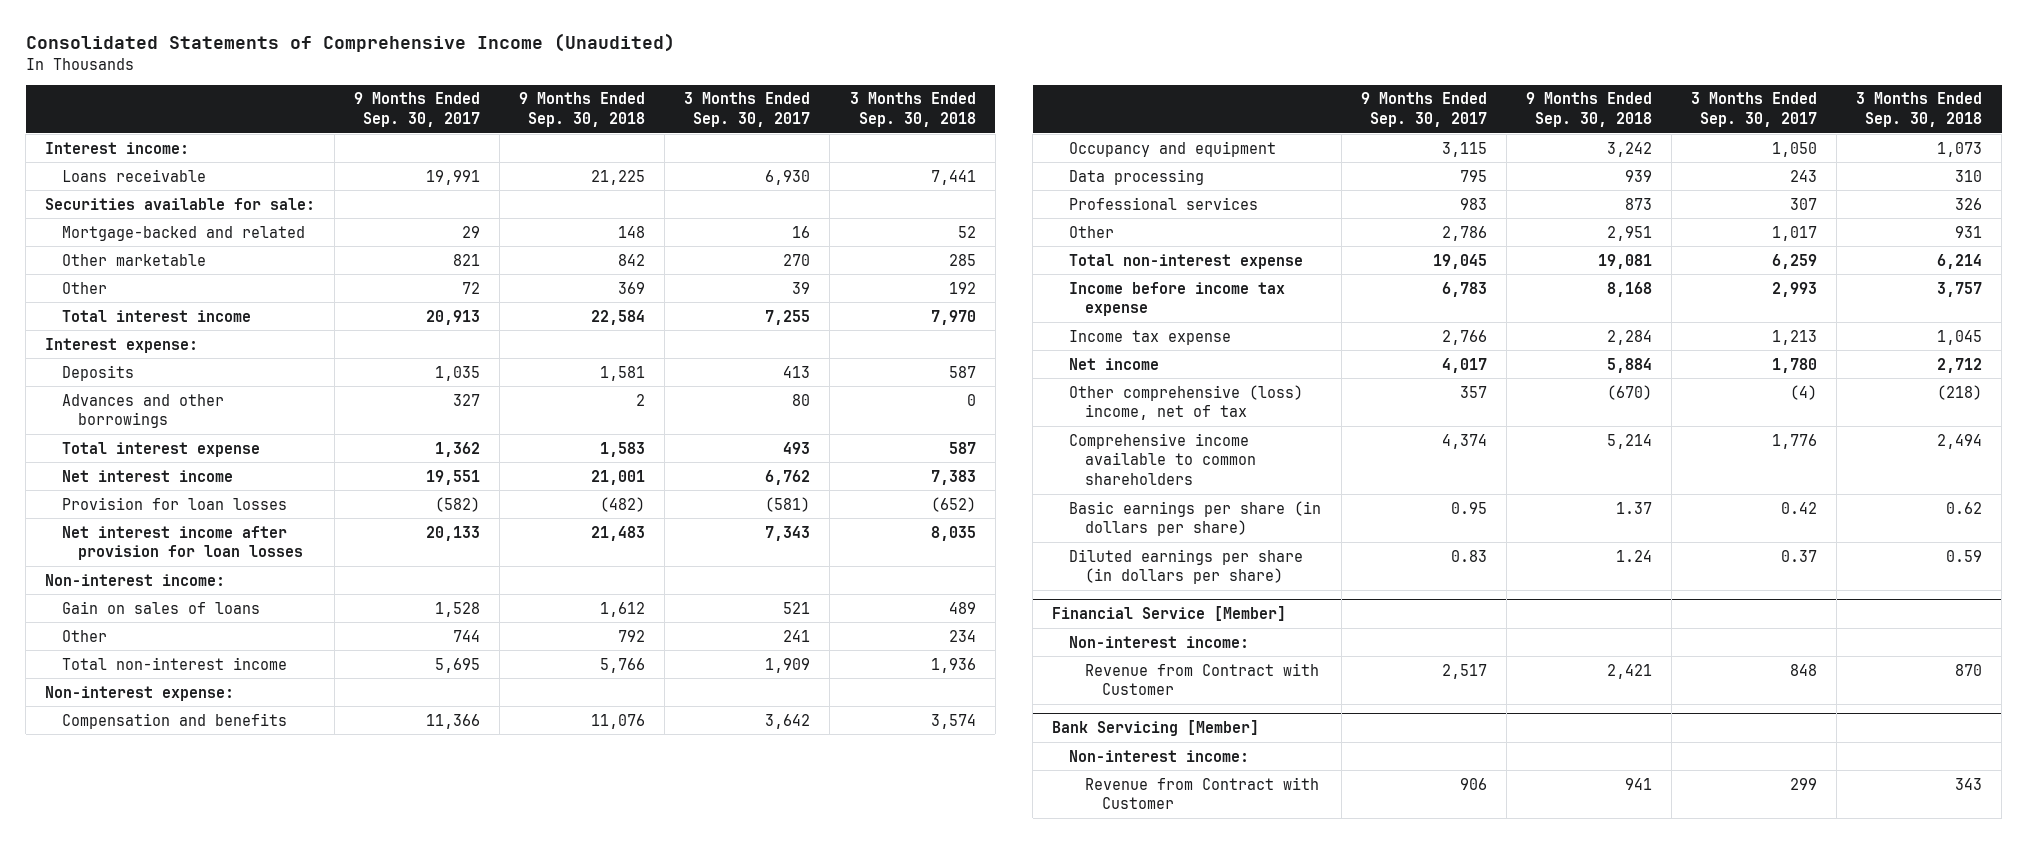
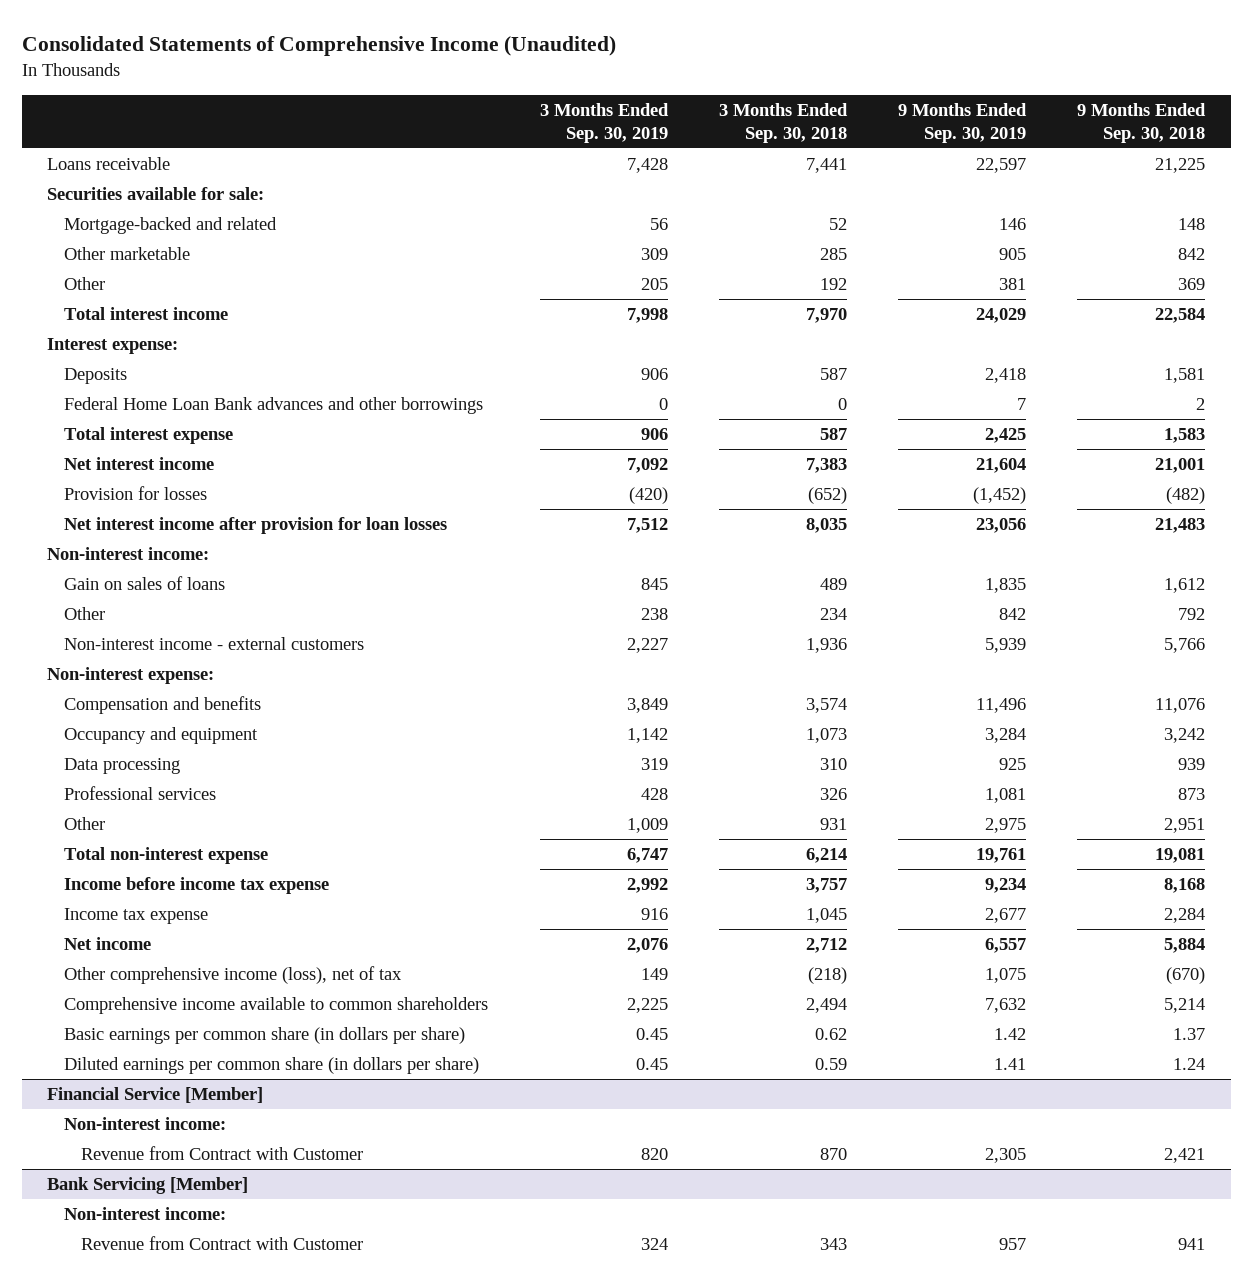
[354,92,481,127] 9 Months Ended Sep. 30, 2017 -> none
[684,92,811,127] 3 Months Ended Sep. 30, 2017 -> none
none -> [539,102,669,143] 3 Months Ended Sep. 30, 2019
none -> [898,102,1028,143] 9 Months Ended Sep. 30, 2019
[45,141,190,154] Interest income: -> none
[61,393,224,429] Advances and other borrowings -> [64,397,484,415] Federal Home Loan Bank advances and other borrowings
[61,496,287,510] Provision for loan losses -> [64,486,208,501] Provision for losses
[61,656,287,670] Total non-interest income -> [64,637,365,651] Non-interest income - external customers
[1068,384,1303,421] Other comprehensive (loss) income, net of tax -> [64,966,403,985] Other comprehensive income (loss), net of tax
[1068,500,1321,537] Basic earnings per share (in dollars per share) -> [64,1027,466,1045] Basic earnings per common share (in dollars per share)
[1068,548,1303,585] Diluted earnings per share (in dollars per share) -> [64,1057,480,1075] Diluted earnings per common share (in dollars per share)

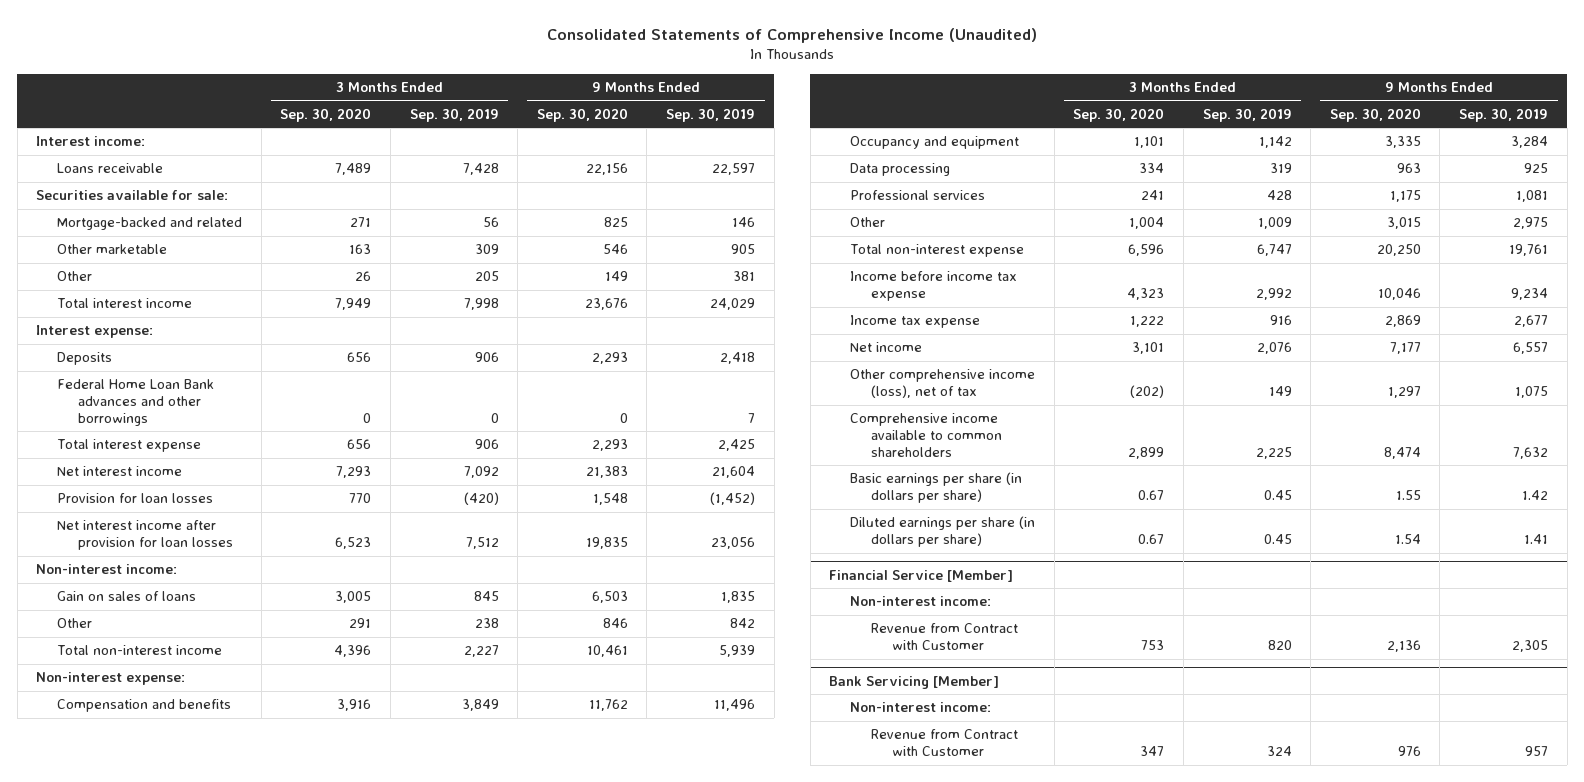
[718,102,848,143] 3 Months Ended Sep. 30, 2018 -> none
[1077,102,1207,143] 9 Months Ended Sep. 30, 2018 -> none
none -> [280,107,372,122] Sep. 30, 2020
none -> [536,107,628,122] Sep. 30, 2020
none -> [36,136,146,147] Interest income:
[64,486,208,501] Provision for losses -> [57,493,214,504] Provision for loan losses
[64,637,365,651] Non-interest income - external customers -> [57,645,223,656] Total non-interest income
[64,1027,466,1045] Basic earnings per common share (in dollars per share) -> [850,472,1023,504] Basic earnings per share (in dollars per share)
[64,1057,480,1075] Diluted earnings per common share (in dollars per share) -> [850,516,1036,548] Diluted earnings per share (in dollars per share)

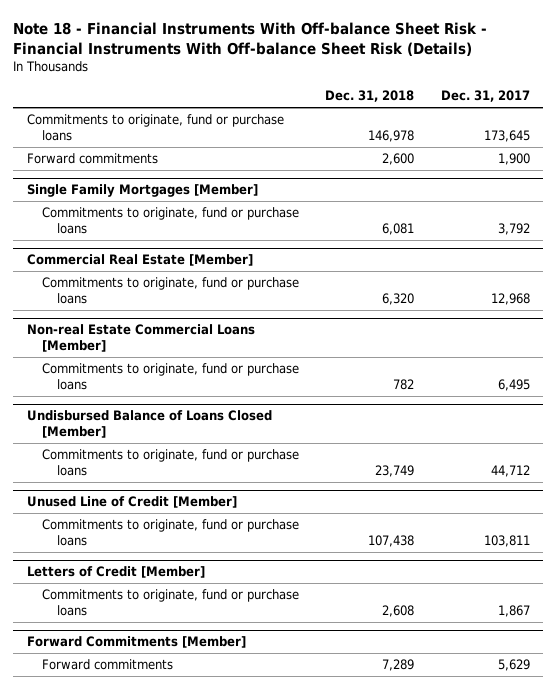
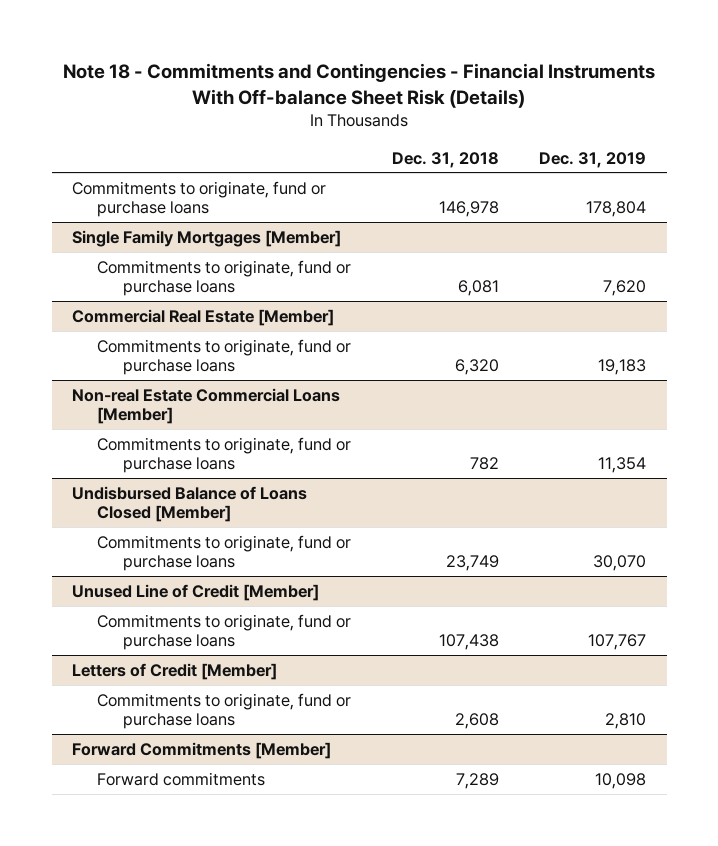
[13,21,488,56] Note 18 - Financial Instruments With Off-balance Sheet Risk - Financial Instruments With Off-balance Sheet Risk (Details) -> [63,62,656,108] Note 18 - Commitments and Contingencies - Financial Instruments With Off-balance Sheet Risk (Details)
[440,90,530,103] Dec. 31, 2017 -> none
none -> [539,151,647,168] Dec. 31, 2019
[26,153,158,165] Forward commitments -> none

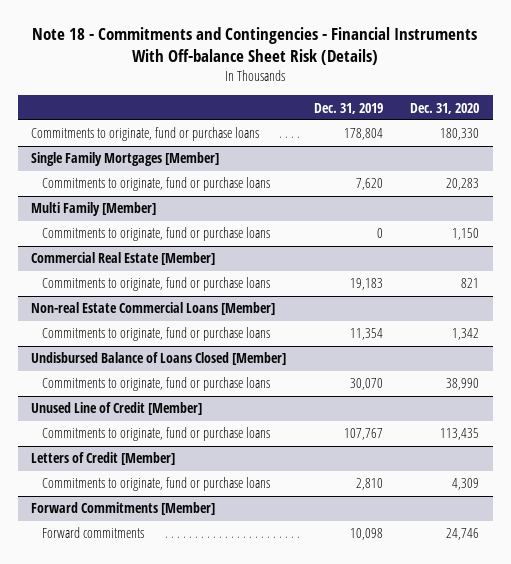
[391,151,499,168] Dec. 31, 2018 -> none
none -> [410,102,480,114] Dec. 31, 2020
none -> [31,202,157,217] Multi Family [Member]
none -> [41,227,270,242] Commitments to originate, fund or purchase loans

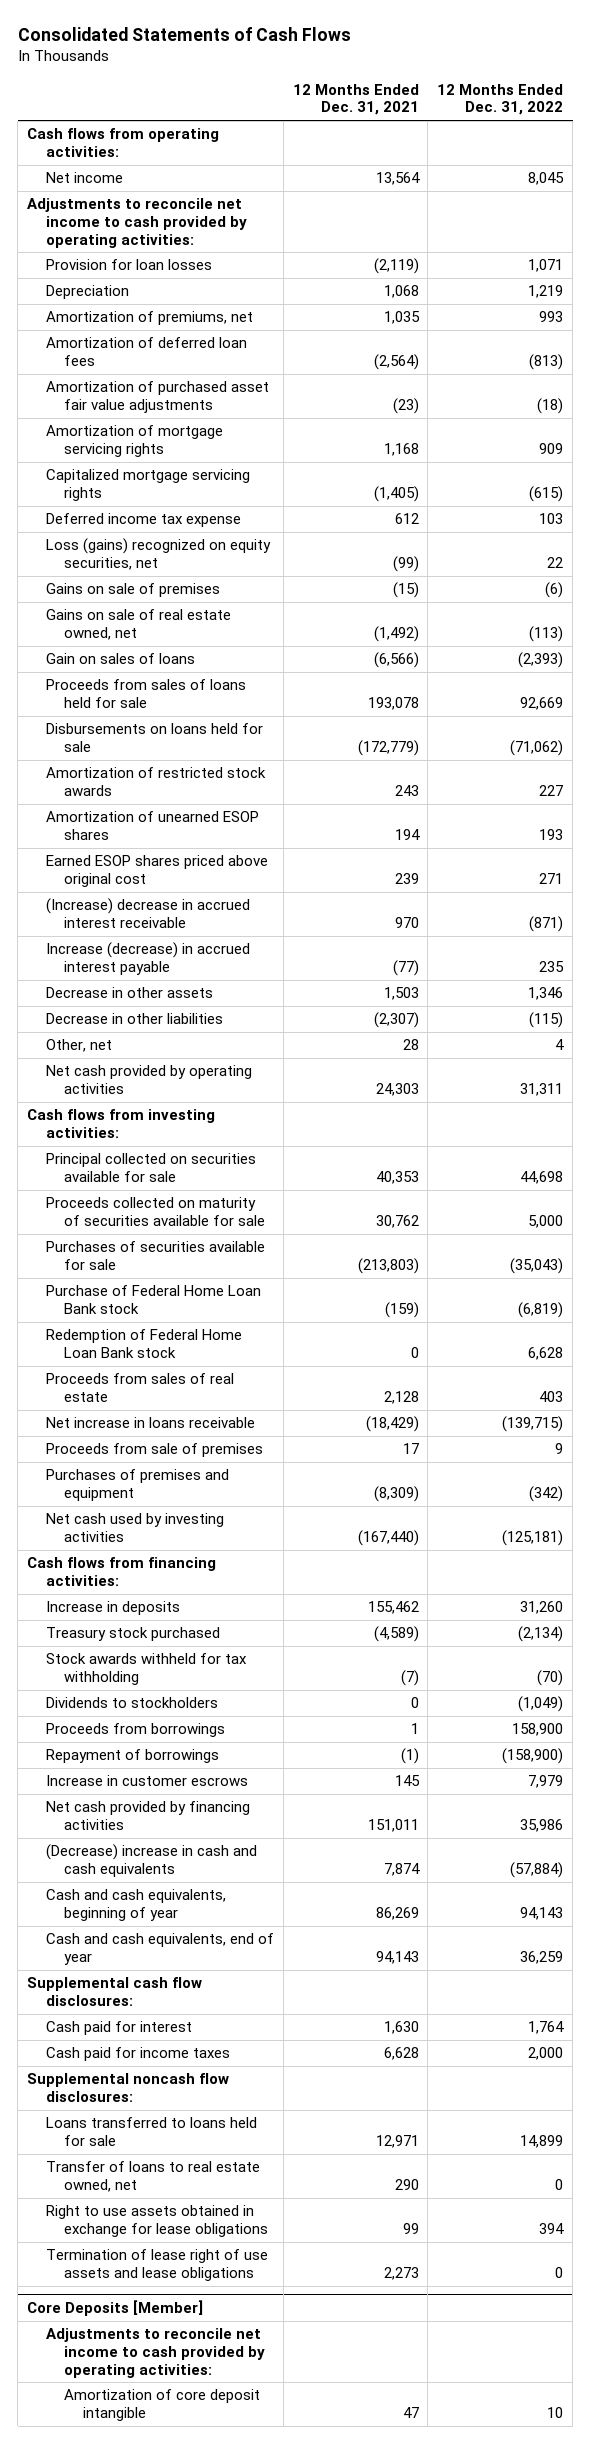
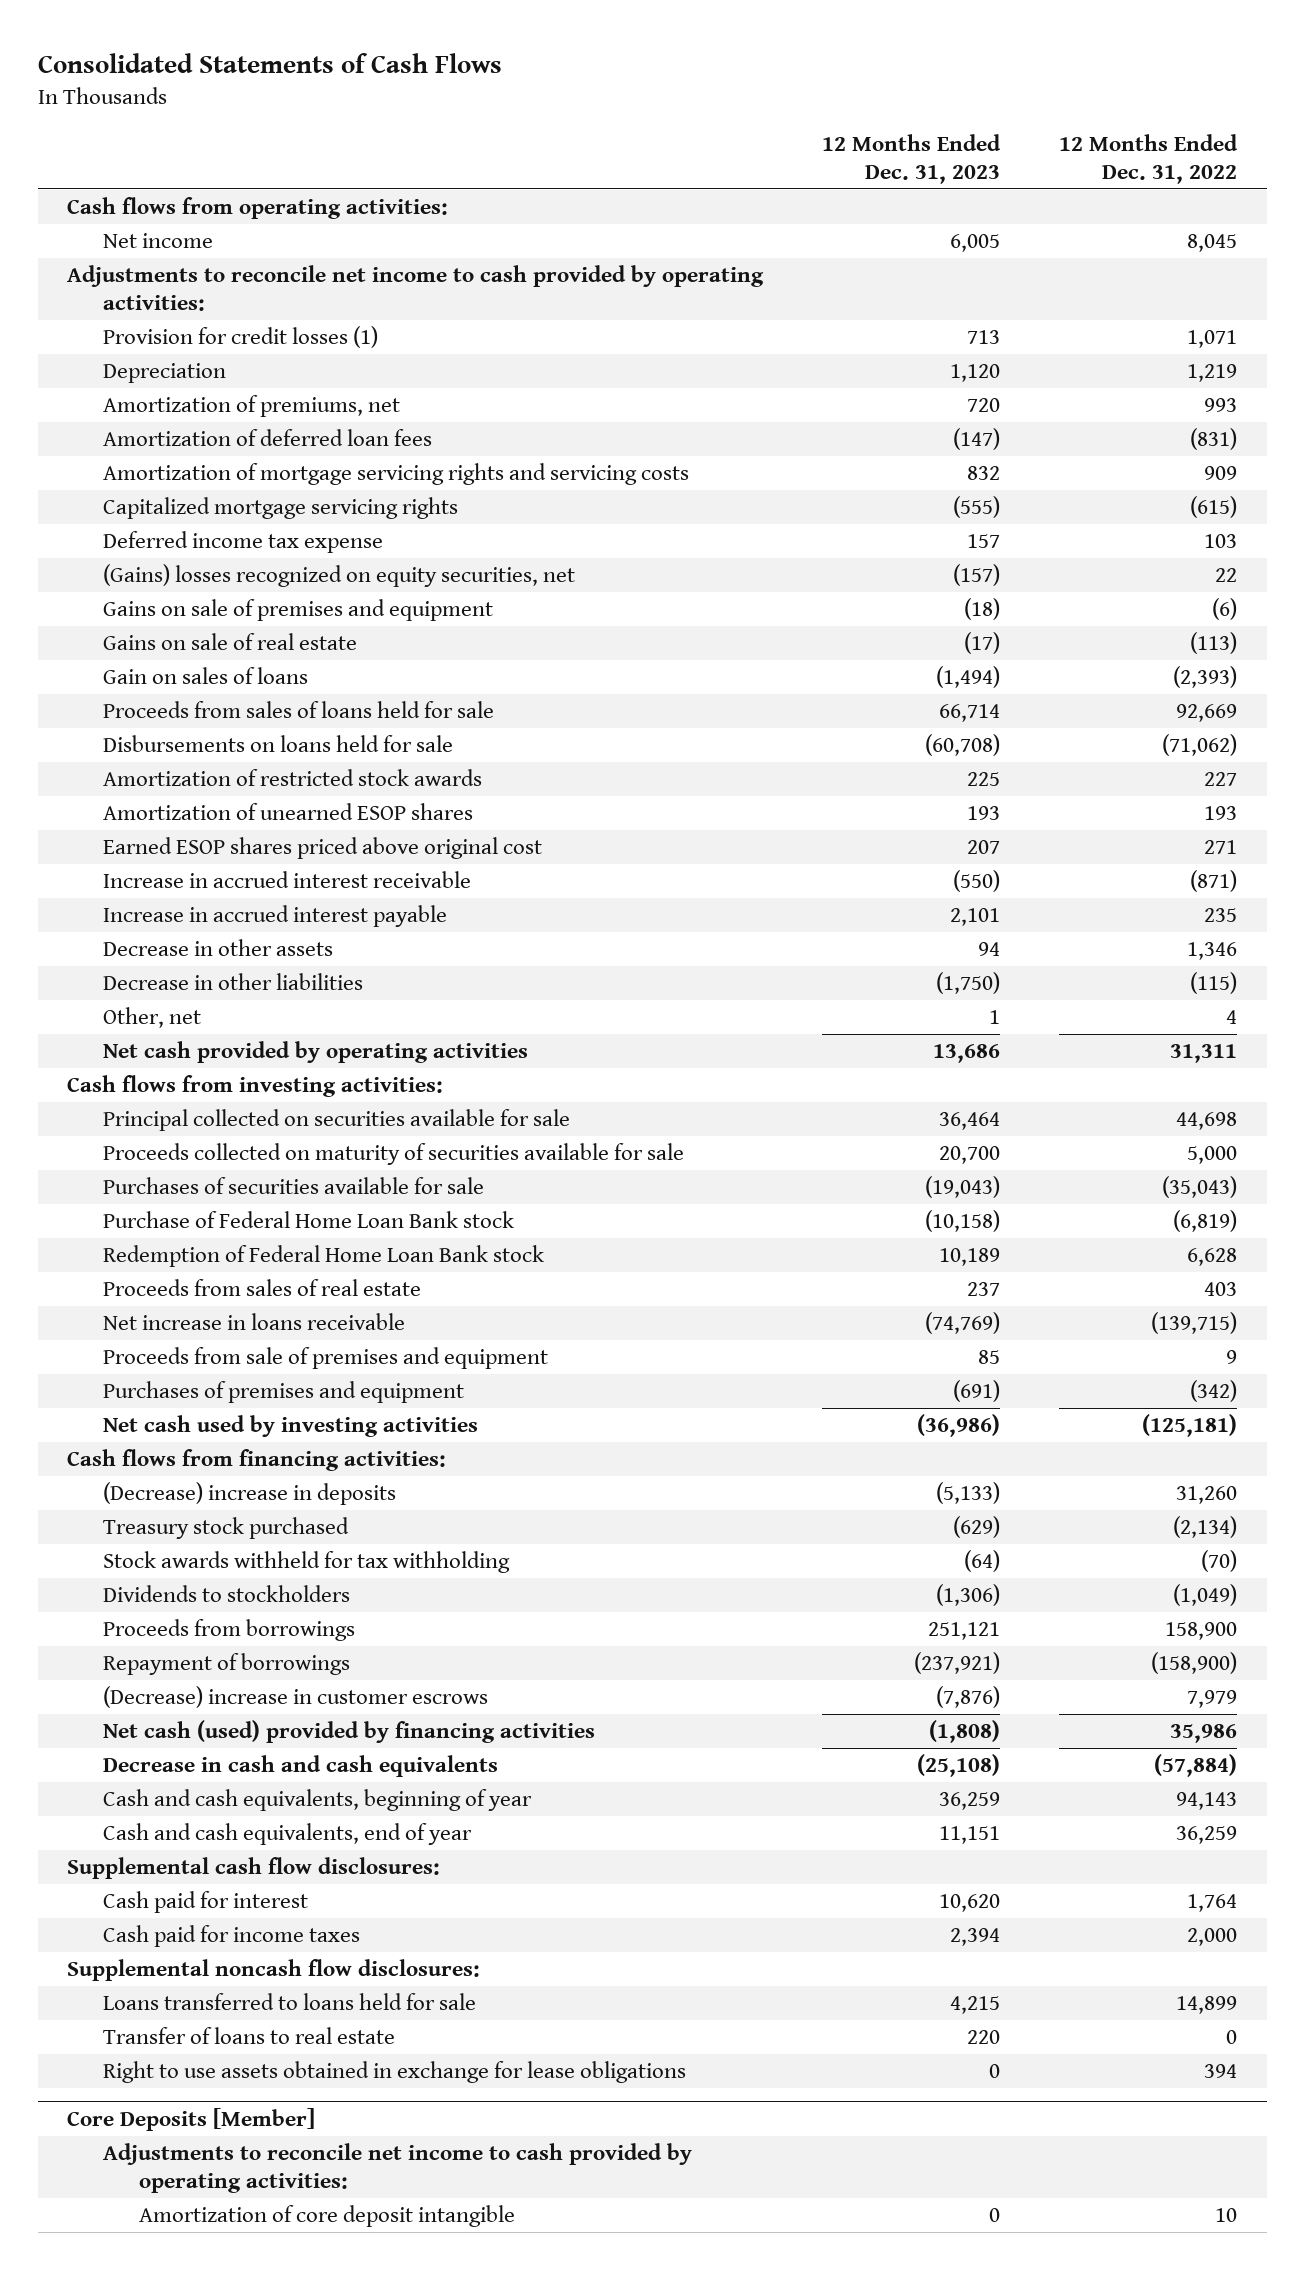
[292,83,419,116] 12 Months Ended Dec. 31, 2021 -> none
none -> [822,133,1002,184] 12 Months Ended Dec. 31, 2023
[45,259,212,271] Provision for loan losses -> [103,326,379,349] Provision for credit losses (1)
[45,381,269,413] Amortization of purchased asset fair value adjustments -> none
[529,353,564,370] (813) -> [1190,428,1238,451] (831)
[45,425,223,457] Amortization of mortgage servicing rights -> [103,463,690,486] Amortization of mortgage servicing rights and servicing costs
[45,538,271,570] Loss (gains) recognized on equity securities, net -> [103,564,576,588] (Gains) losses recognized on equity securities, net
[45,583,220,598] Gains on sale of premises -> [103,599,494,622] Gains on sale of premises and equipment
[45,609,231,640] Gains on sale of real estate owned, net -> [103,633,358,651] Gains on sale of real estate
[45,898,250,928] (Increase) decrease in accrued interest receivable -> [103,871,472,889] Increase in accrued interest receivable
[45,942,250,975] Increase (decrease) in accrued interest payable -> [103,905,448,928] Increase in accrued interest payable
[45,1443,263,1458] Proceeds from sale of premises -> [103,1347,549,1370] Proceeds from sale of premises and equipment
[45,1601,180,1616] Increase in deposits -> [103,1482,397,1506] (Decrease) increase in deposits
[45,1775,248,1787] Increase in customer escrows -> [103,1686,489,1709] (Decrease) increase in customer escrows
[45,1801,250,1830] Net cash provided by financing activities -> [103,1720,596,1744] Net cash (used) provided by financing activities
[45,1844,257,1877] (Decrease) increase in cash and cash equivalents -> [103,1755,499,1778] Decrease in cash and cash equivalents
[45,2161,260,2192] Transfer of loans to real estate owned, net -> [103,2027,396,2045] Transfer of loans to real estate
[45,2249,268,2281] Termination of lease right of use assets and lease obligations -> none

